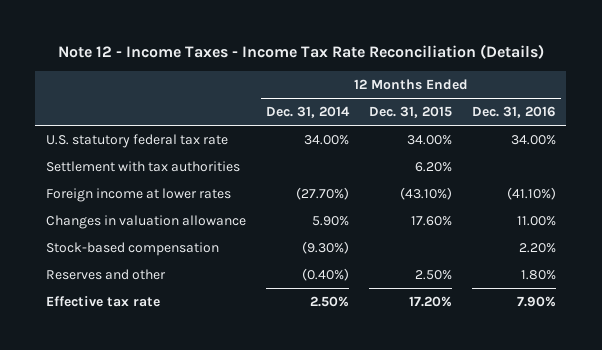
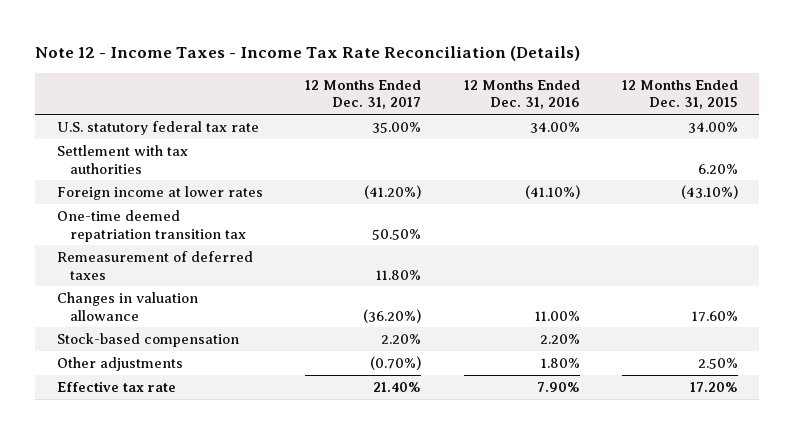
[265,106,350,119] Dec. 31, 2014 -> none
none -> [305,79,422,110] 12 Months Ended Dec. 31, 2017
none -> [56,209,247,242] One-time deemed repatriation transition tax
none -> [56,250,253,280] Remeasurement of deferred taxes
[45,268,166,280] Reserves and other -> [56,356,183,371] Other adjustments

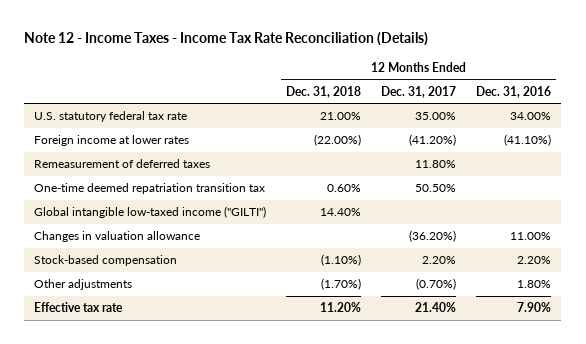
[622,79,739,110] 12 Months Ended Dec. 31, 2015 -> none
none -> [286,85,362,98] Dec. 31, 2018
[56,144,188,174] Settlement with tax authorities -> none
[56,209,247,242] One-time deemed repatriation transition tax -> [34,183,266,195] One-time deemed repatriation transition tax
none -> [34,206,267,219] Global intangible low-taxed income ("GILTI")

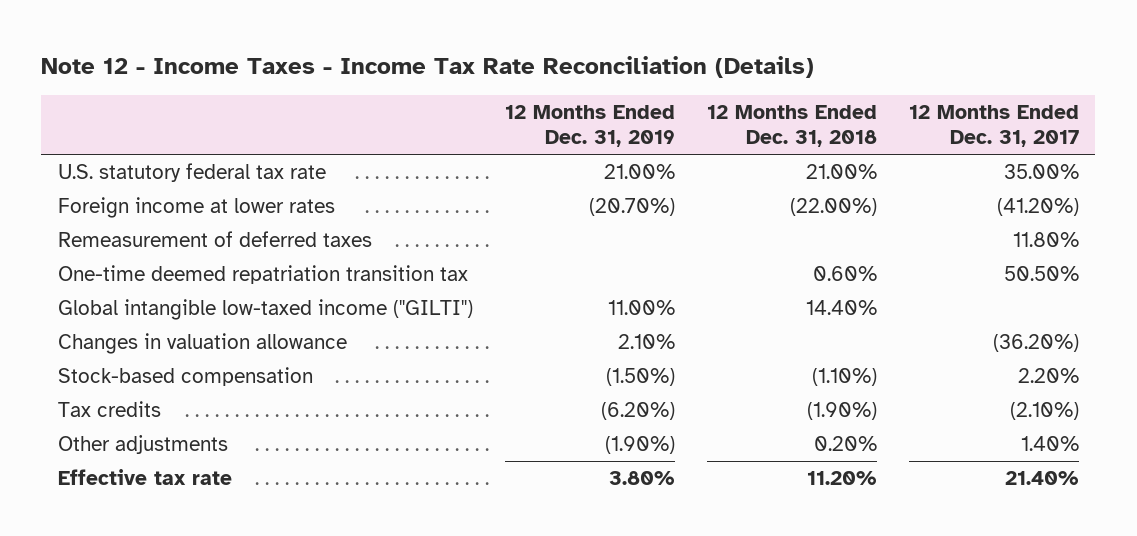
[476,85,552,98] Dec. 31, 2016 -> none
none -> [504,104,675,148] 12 Months Ended Dec. 31, 2019
none -> [57,400,161,417] Tax credits
[321,278,362,291] (1.70%) -> [813,435,877,451] 0.20%
[416,278,457,291] (0.70%) -> [1021,435,1080,451] 1.40%

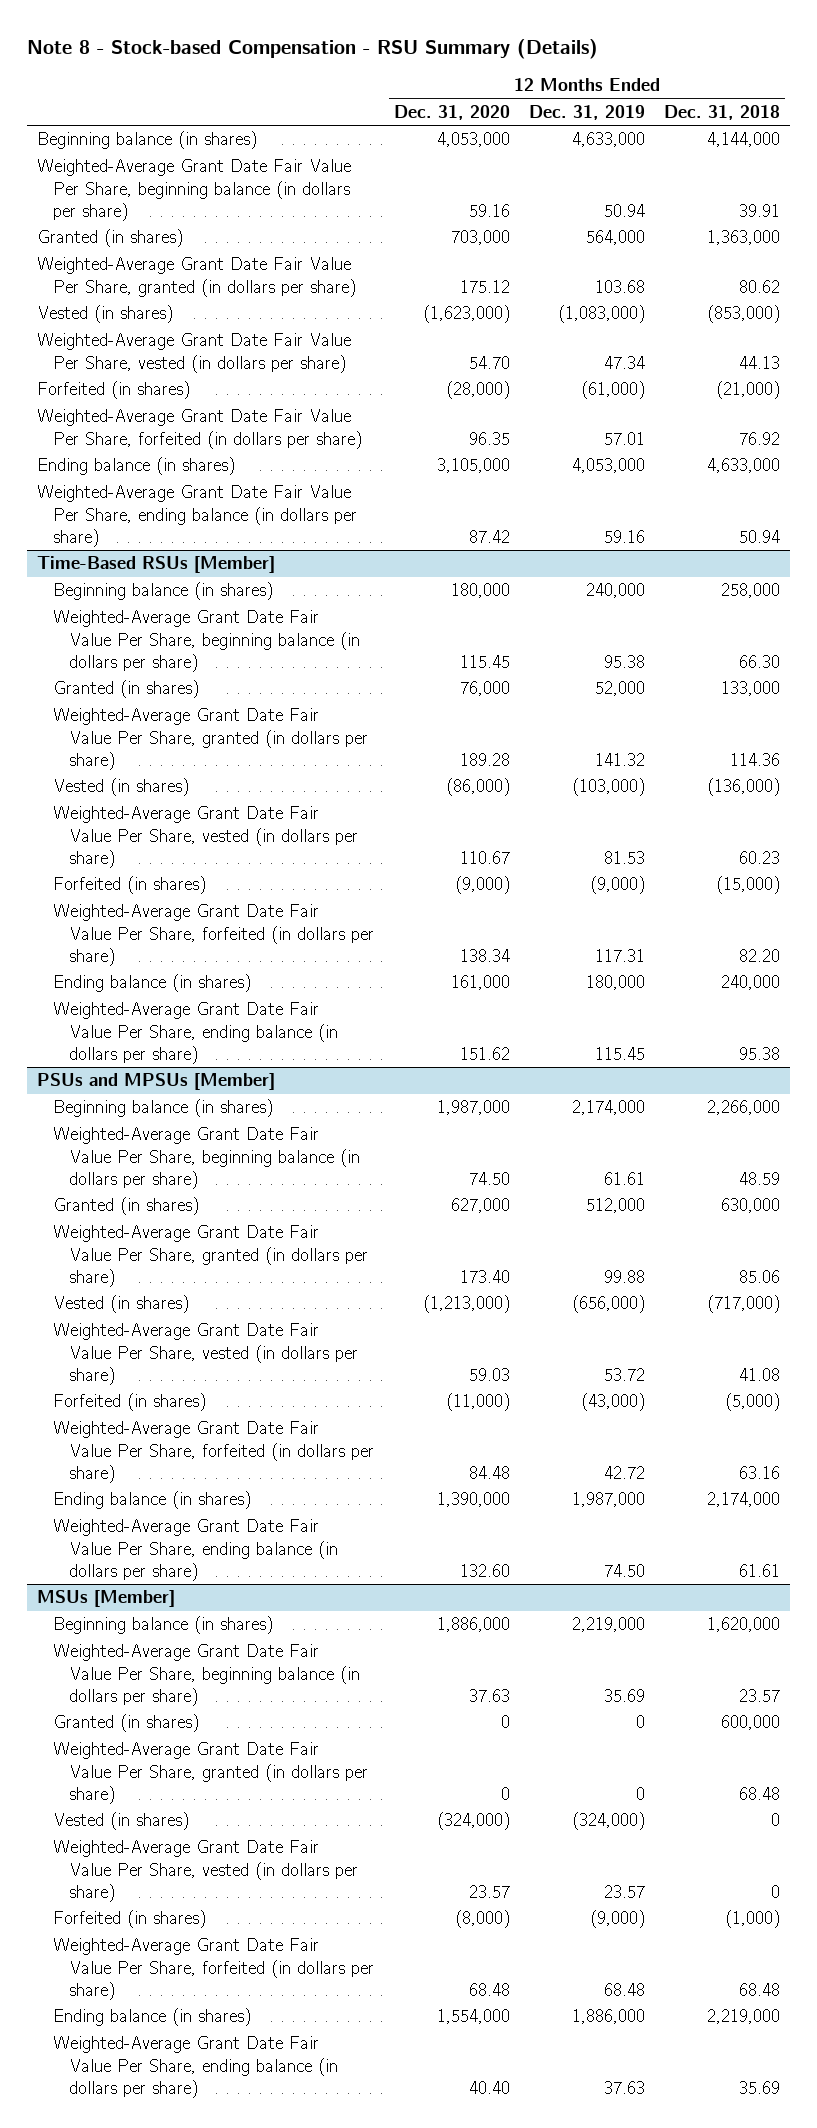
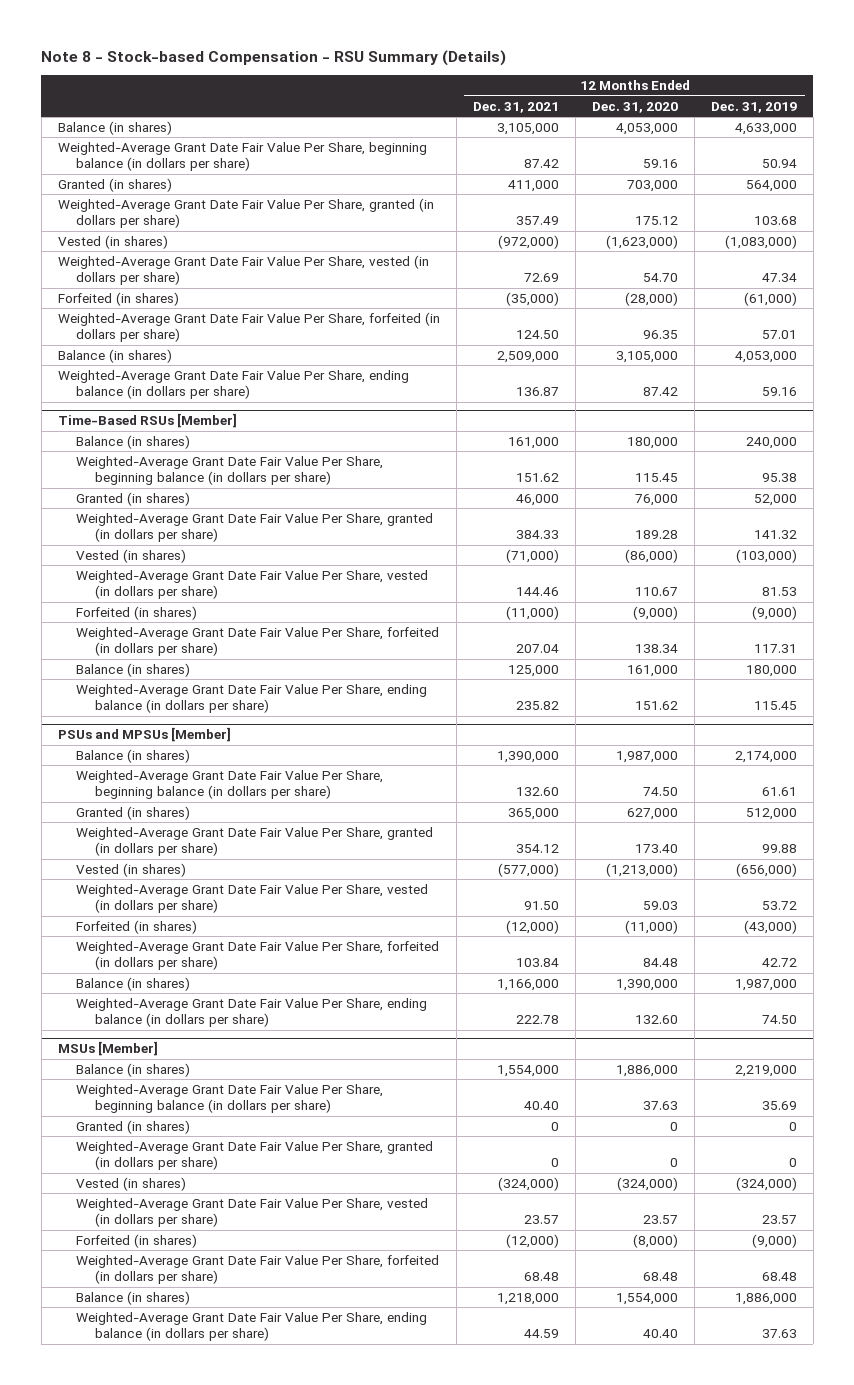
[664,104,781,120] Dec. 31, 2018 -> none
none -> [472,101,559,113] Dec. 31, 2021
[36,131,257,150] Beginning balance (in shares) -> [57,120,172,135] Balance (in shares)
[36,457,235,476] Ending balance (in shares) -> [57,348,172,363] Balance (in shares)
[53,582,274,601] Beginning balance (in shares) -> [76,434,191,449] Balance (in shares)
[53,974,252,993] Ending balance (in shares) -> [76,662,191,677] Balance (in shares)
[53,1099,274,1118] Beginning balance (in shares) -> [76,748,191,763] Balance (in shares)
[53,1491,252,1510] Ending balance (in shares) -> [76,976,191,991] Balance (in shares)
[53,1616,274,1635] Beginning balance (in shares) -> [76,1062,191,1077] Balance (in shares)
[53,2008,252,2027] Ending balance (in shares) -> [76,1290,191,1305] Balance (in shares)

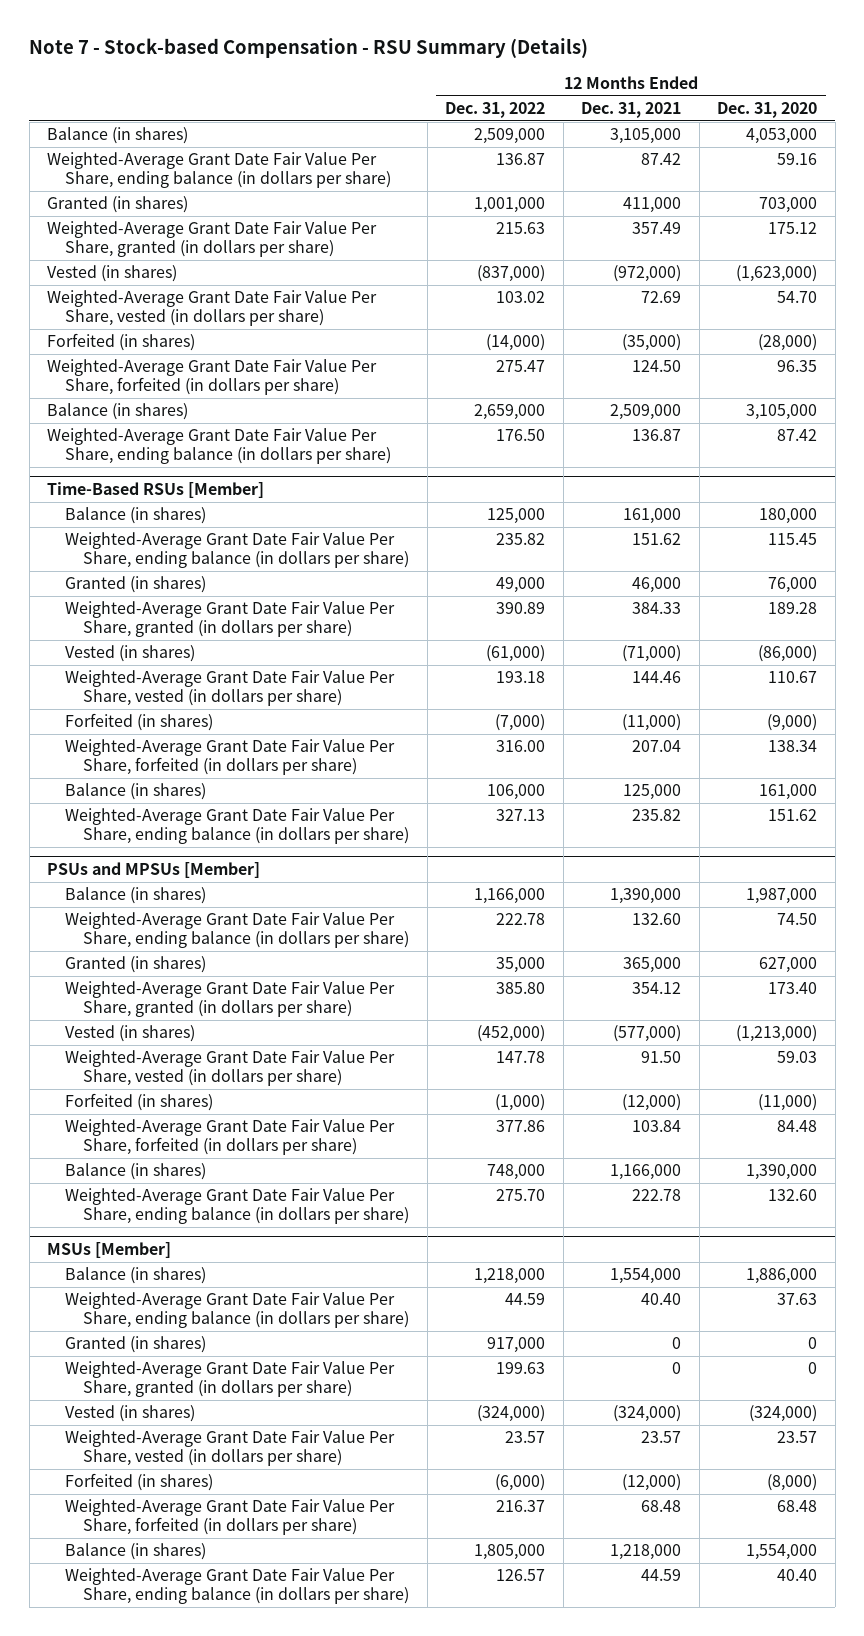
[41,50,507,67] Note 8 - Stock-based Compensation - RSU Summary (Details) -> [29,38,589,59] Note 7 - Stock-based Compensation - RSU Summary (Details)
[710,101,797,113] Dec. 31, 2019 -> none
none -> [445,101,546,118] Dec. 31, 2022
[57,141,427,172] Weighted-Average Grant Date Fair Value Per Share, beginning balance (in dollars per share) -> [47,152,392,189] Weighted-Average Grant Date Fair Value Per Share, ending balance (in dollars per share)
[76,455,384,486] Weighted-Average Grant Date Fair Value Per Share, beginning balance (in dollars per share) -> [65,532,410,569] Weighted-Average Grant Date Fair Value Per Share, ending balance (in dollars per share)
[76,769,384,800] Weighted-Average Grant Date Fair Value Per Share, beginning balance (in dollars per share) -> [65,912,410,949] Weighted-Average Grant Date Fair Value Per Share, ending balance (in dollars per share)
[76,1083,384,1114] Weighted-Average Grant Date Fair Value Per Share, beginning balance (in dollars per share) -> [65,1292,410,1329] Weighted-Average Grant Date Fair Value Per Share, ending balance (in dollars per share)

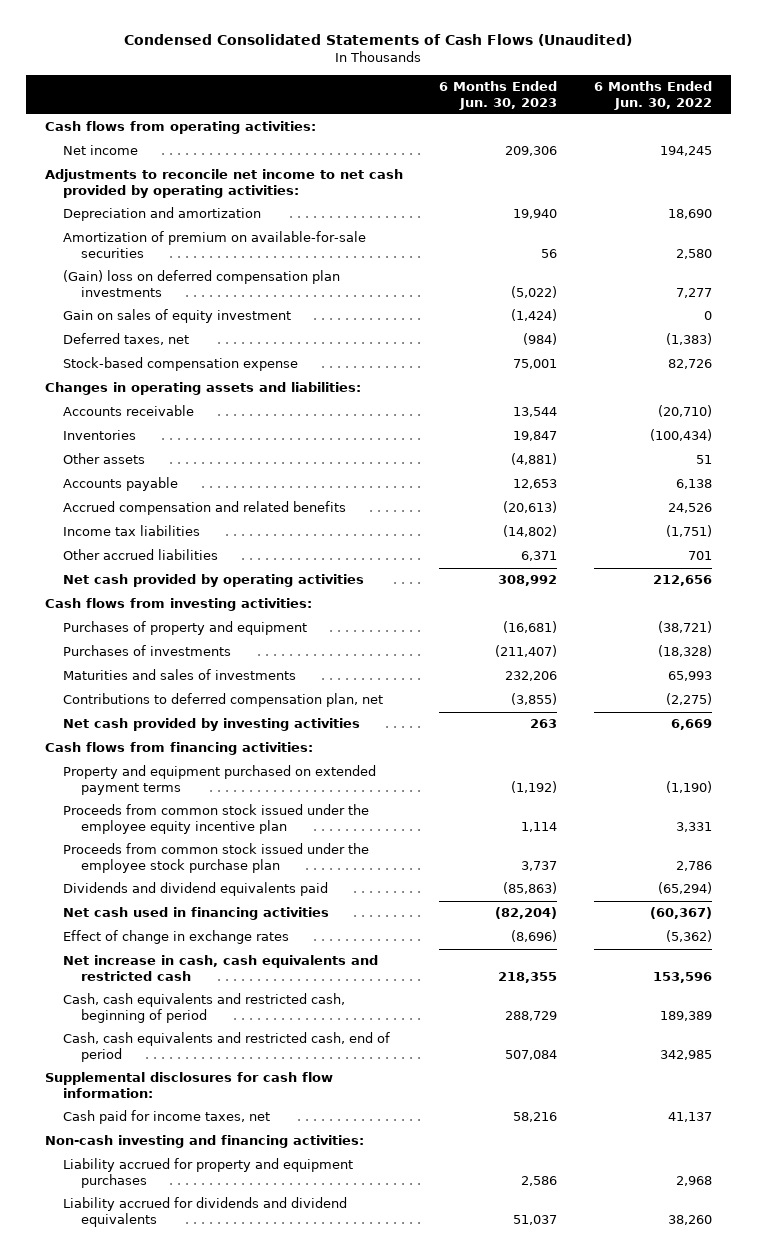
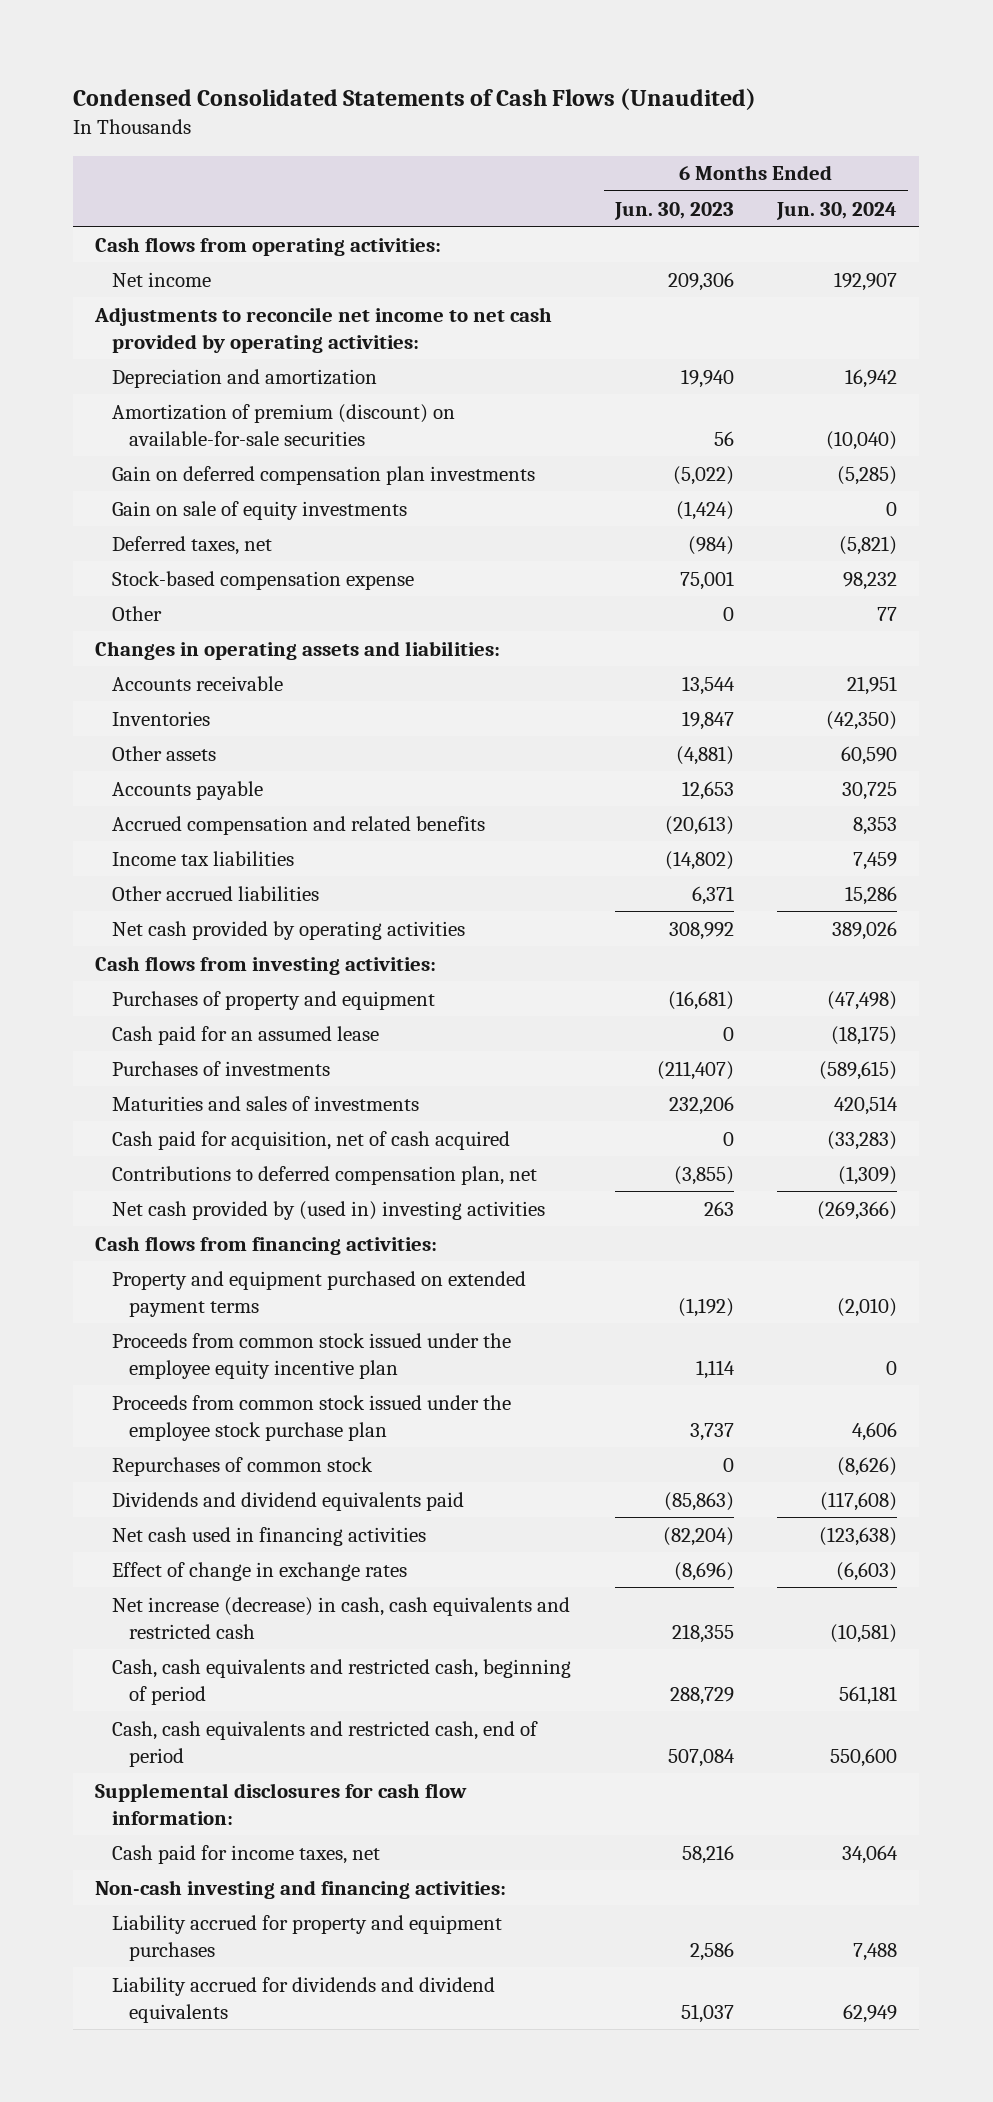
[594,80,713,110] 6 Months Ended Jun. 30, 2022 -> none
none -> [776,201,898,220] Jun. 30, 2024
[62,231,366,259] Amortization of premium on available-for-sale securities -> [111,403,455,446] Amortization of premium (discount) on available-for-sale securities
[62,270,340,298] (Gain) loss on deferred compensation plan investments -> [111,465,535,485] Gain on deferred compensation plan investments
[62,309,291,324] Gain on sales of equity investment -> [111,500,407,520] Gain on sale of equity investments
none -> [111,605,162,621] Other
none -> [111,1025,379,1045] Cash paid for an assumed lease
none -> [111,1130,510,1150] Cash paid for acquisition, net of cash acquired
[62,718,360,732] Net cash provided by investing activities -> [111,1200,545,1220] Net cash provided by (used in) investing activities
none -> [111,1456,373,1476] Repurchases of common stock
[62,955,378,982] Net increase in cash, cash equivalents and restricted cash -> [111,1596,570,1639] Net increase (decrease) in cash, cash equivalents and restricted cash

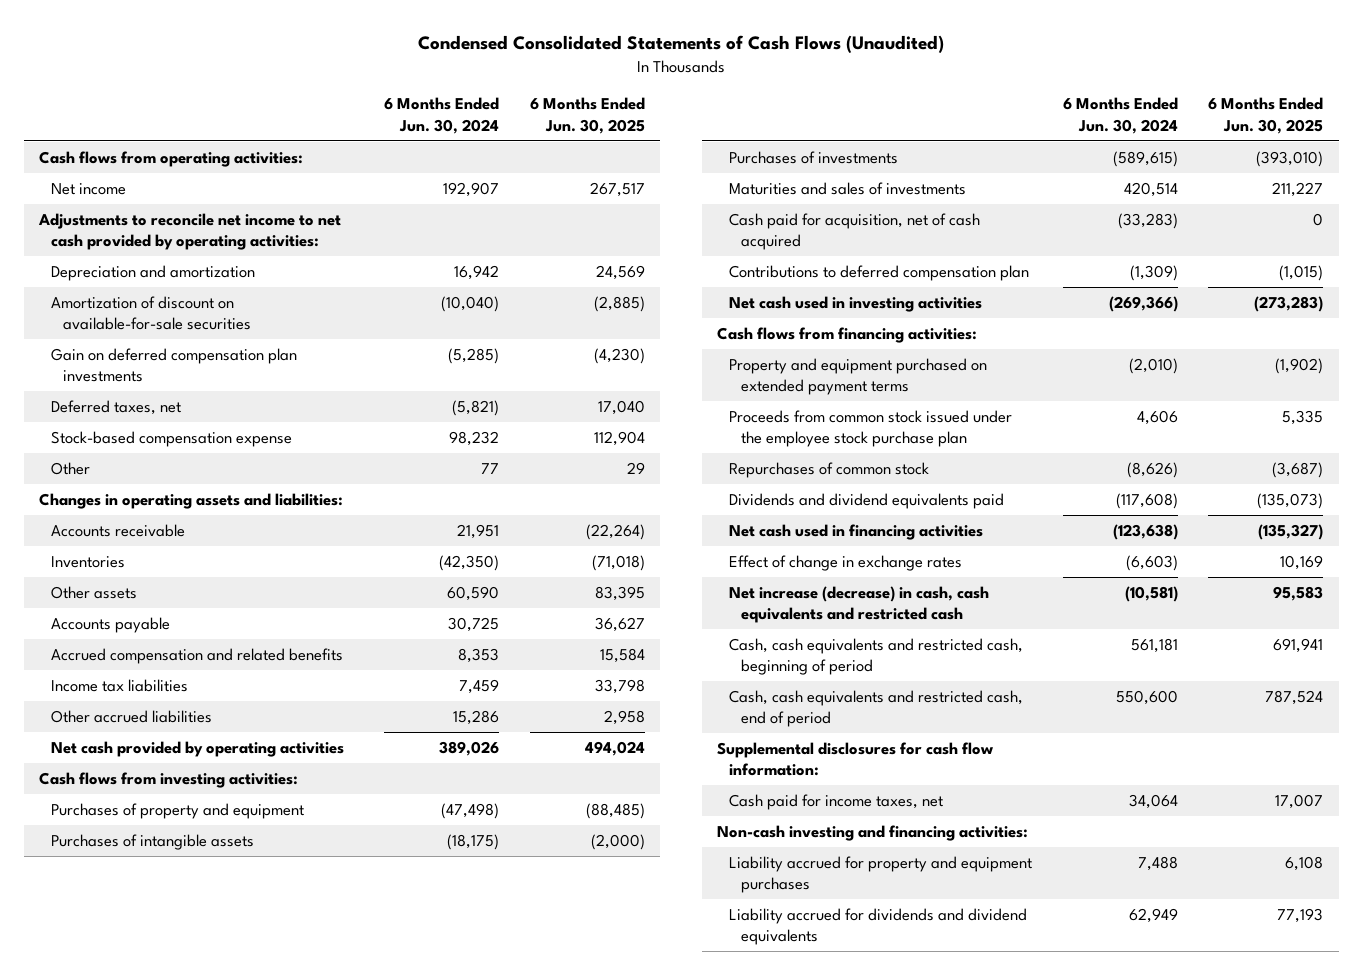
[613,201,734,220] Jun. 30, 2023 -> none
none -> [530,97,646,134] 6 Months Ended Jun. 30, 2025
[111,403,455,446] Amortization of premium (discount) on available-for-sale securities -> [50,295,252,331] Amortization of discount on available-for-sale securities
[111,500,407,520] Gain on sale of equity investments -> none
[111,1025,379,1045] Cash paid for an assumed lease -> [50,833,254,850] Purchases of intangible assets
[111,1165,537,1185] Contributions to deferred compensation plan, net -> [729,264,1030,281] Contributions to deferred compensation plan
[111,1200,545,1220] Net cash provided by (used in) investing activities -> [729,295,983,312] Net cash used in investing activities
[111,1332,511,1379] Proceeds from common stock issued under the employee equity incentive plan -> none

